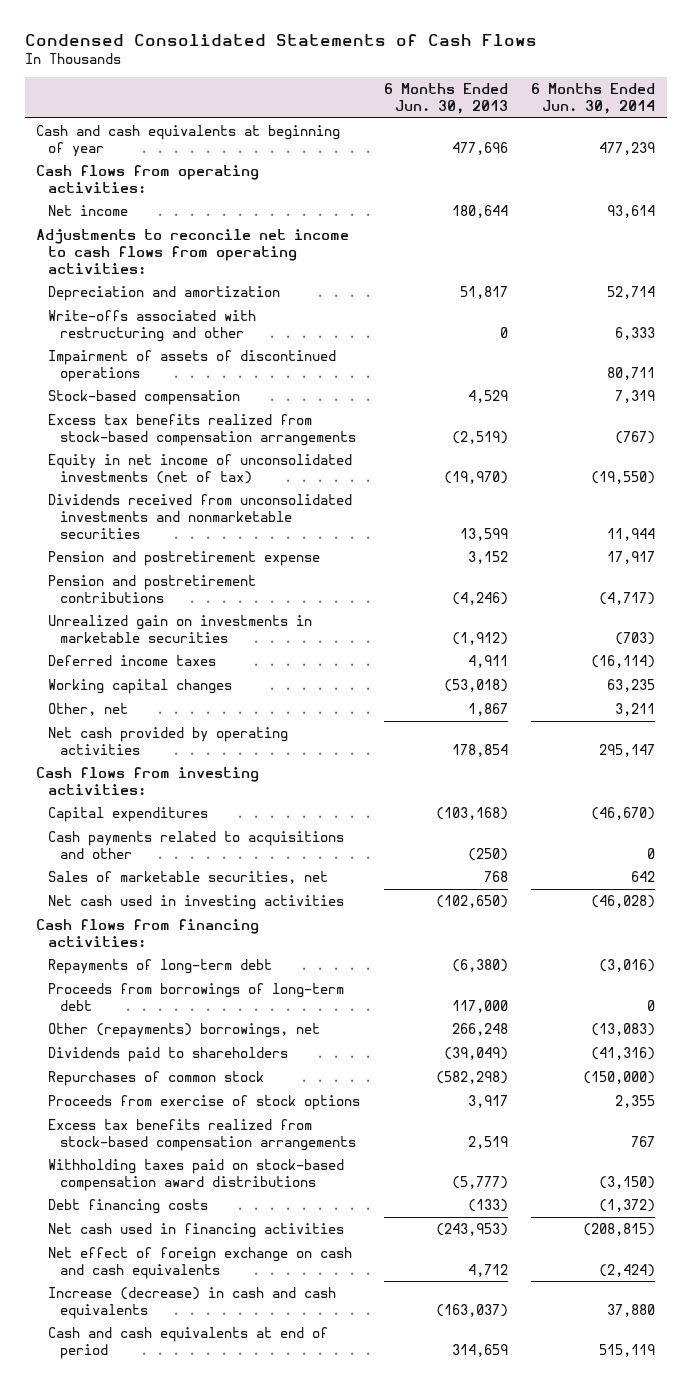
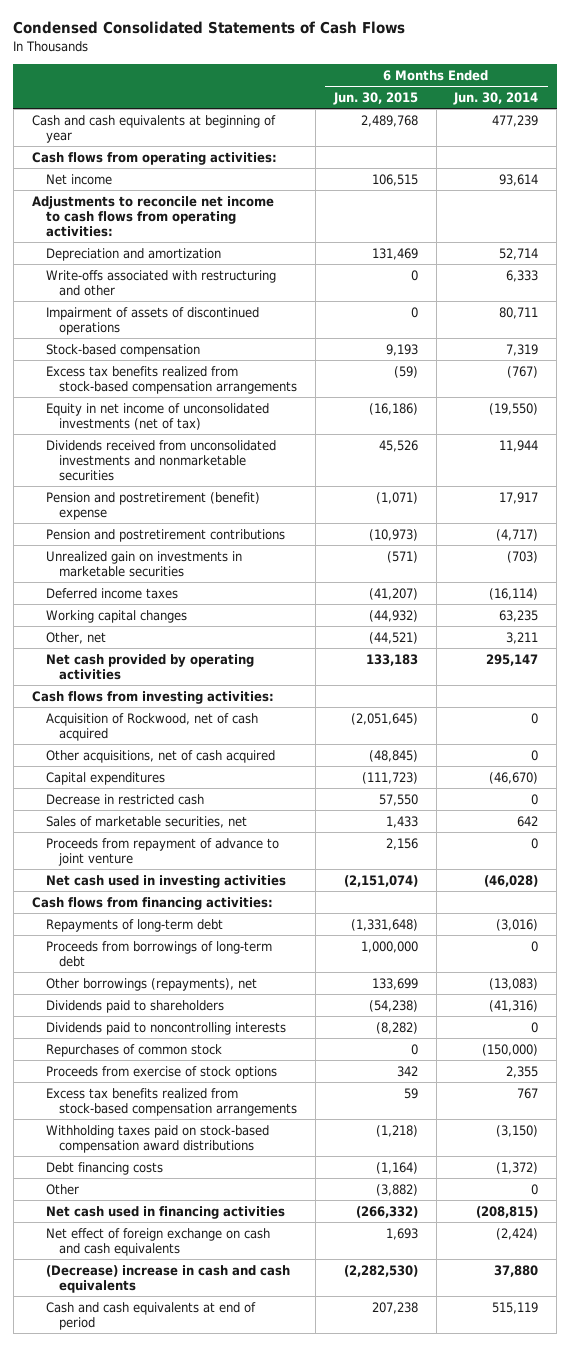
[383,83,508,115] 6 Months Ended Jun. 30, 2013 -> none
none -> [332,91,418,105] Jun. 30, 2015
[48,550,321,566] Pension and postretirement expense -> [45,491,260,520] Pension and postretirement (benefit) expense
none -> [45,712,258,741] Acquisition of Rockwood, net of cash acquired
none -> [45,749,275,763] Other acquisitions, net of cash acquired
[48,830,345,859] Cash payments related to acquisitions and other -> none
none -> [45,793,204,805] Decrease in restricted cash
none -> [45,837,279,866] Proceeds from repayment of advance to joint venture
[48,1022,321,1038] Other (repayments) borrowings, net -> [45,977,257,991] Other borrowings (repayments), net
none -> [45,1021,286,1035] Dividends paid to noncontrolling interests
none -> [45,1183,79,1195] Other
[48,1286,337,1319] Increase (decrease) in cash and cash equivalents -> [45,1264,290,1293] (Decrease) increase in cash and cash equivalents

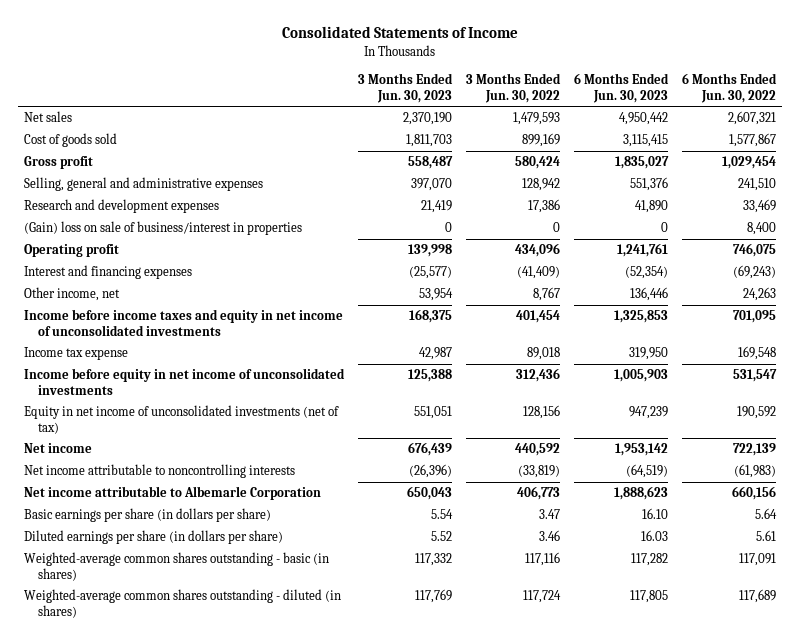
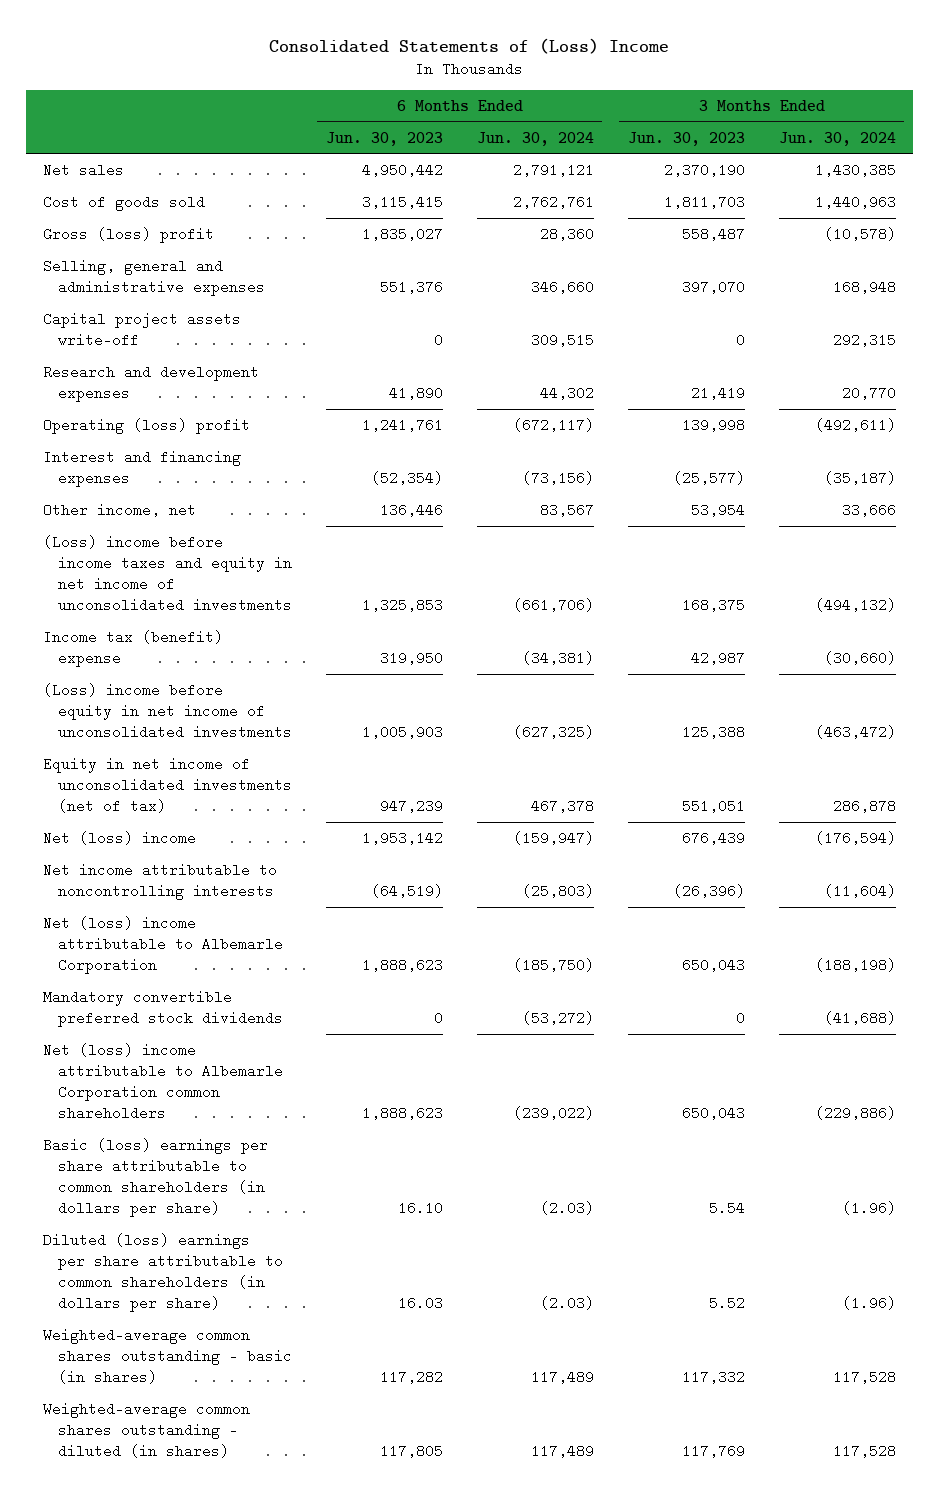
[282,26,519,39] Consolidated Statements of Income -> [269,37,670,54] Consolidated Statements of (Loss) Income
[466,73,562,103] 3 Months Ended Jun. 30, 2022 -> none
[681,73,777,103] 6 Months Ended Jun. 30, 2022 -> none
none -> [476,131,594,146] Jun. 30, 2024
none -> [778,131,896,146] Jun. 30, 2024
[24,156,94,170] Gross profit -> [42,226,214,243] Gross (loss) profit
none -> [42,311,241,348] Capital project assets write-off
[24,221,303,236] (Gain) loss on sale of business/interest in properties -> none
[24,244,120,258] Operating profit -> [42,417,250,434] Operating (loss) profit
[24,309,344,336] Income before income taxes and equity in net income of unconsolidated investments -> [42,534,292,613] (Loss) income before income taxes and equity in net income of unconsolidated investments
[24,347,129,361] Income tax expense -> [42,629,223,668] Income tax (benefit) expense
[24,368,346,395] Income before equity in net income of unconsolidated investments -> [42,682,292,740] (Loss) income before equity in net income of unconsolidated investments
[24,443,93,454] Net income -> [42,830,196,845] Net (loss) income
[24,486,322,501] Net income attributable to Albemarle Corporation -> [42,915,283,975] Net (loss) income attributable to Albemarle Corporation
none -> [42,989,283,1028] Mandatory convertible preferred stock dividends
none -> [42,1042,283,1121] Net (loss) income attributable to Albemarle Corporation common shareholders
[24,508,272,523] Basic earnings per share (in dollars per share) -> [42,1137,268,1218] Basic (loss) earnings per share attributable to common shareholders (in dollars per share)
[24,530,284,545] Diluted earnings per share (in dollars per share) -> [42,1232,283,1313] Diluted (loss) earnings per share attributable to common shareholders (in dollars per share)

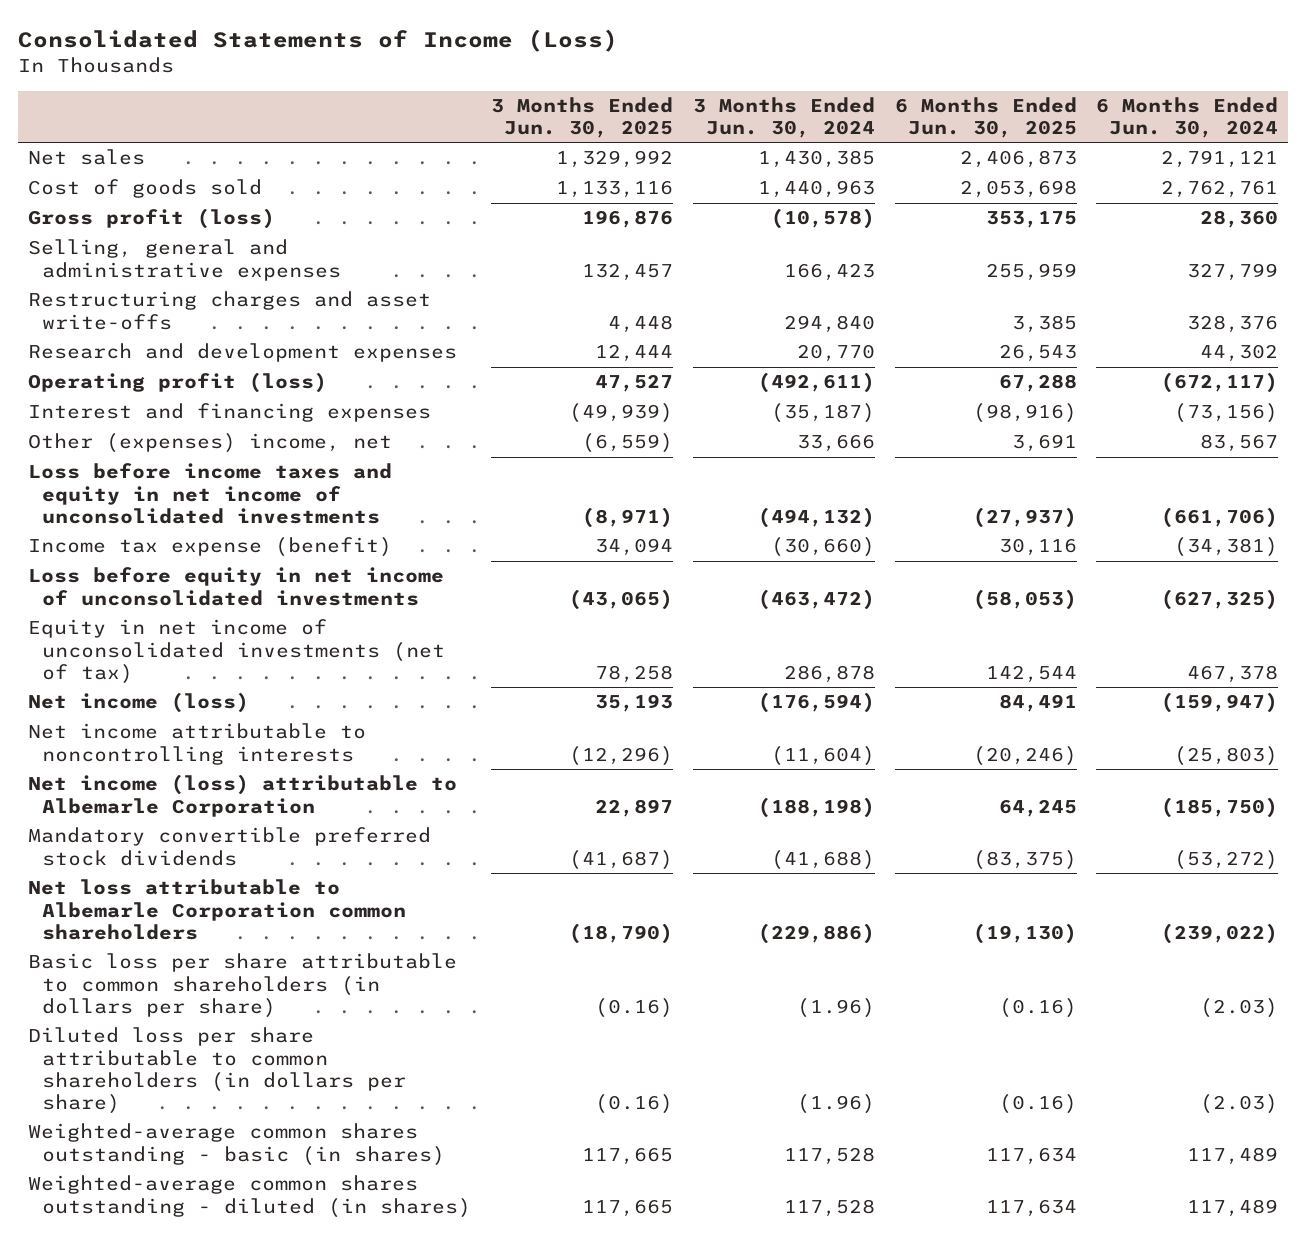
[269,37,670,54] Consolidated Statements of (Loss) Income -> [18,29,619,53] Consolidated Statements of Income (Loss)
[325,131,443,146] Jun. 30, 2023 -> none
[627,131,745,146] Jun. 30, 2023 -> none
none -> [490,96,673,139] 3 Months Ended Jun. 30, 2025
none -> [894,96,1077,139] 6 Months Ended Jun. 30, 2025
[42,311,241,348] Capital project assets write-off -> none
[42,226,214,243] Gross (loss) profit -> [28,208,276,230] Gross profit (loss)
[530,280,594,295] 346,660 -> [1187,262,1279,281] 327,799
[832,280,896,295] 168,948 -> [783,262,875,281] 166,423
none -> [28,291,432,330] Restructuring charges and asset write-offs
[42,417,250,434] Operating (loss) profit -> [28,372,328,394] Operating profit (loss)
[42,502,196,517] Other income, net -> [28,433,393,454] Other (expenses) income, net
[42,534,292,613] (Loss) income before income taxes and equity in net income of unconsolidated investments -> [28,463,393,524] Loss before income taxes and equity in net income of unconsolidated investments
[42,629,223,668] Income tax (benefit) expense -> [28,537,393,558] Income tax expense (benefit)
[42,682,292,740] (Loss) income before equity in net income of unconsolidated investments -> [28,567,445,606] Loss before equity in net income of unconsolidated investments
[42,830,196,845] Net (loss) income -> [28,692,250,714] Net income (loss)
[42,915,283,975] Net (loss) income attributable to Albemarle Corporation -> [28,774,458,817] Net income (loss) attributable to Albemarle Corporation
[42,1042,283,1121] Net (loss) income attributable to Albemarle Corporation common shareholders -> [28,879,407,940] Net loss attributable to Albemarle Corporation common shareholders
[42,1137,268,1218] Basic (loss) earnings per share attributable to common shareholders (in dollars per share) -> [28,953,458,1018] Basic loss per share attributable to common shareholders (in dollars per share)
[42,1232,283,1313] Diluted (loss) earnings per share attributable to common shareholders (in dollars per share) -> [28,1027,407,1115] Diluted loss per share attributable to common shareholders (in dollars per share)

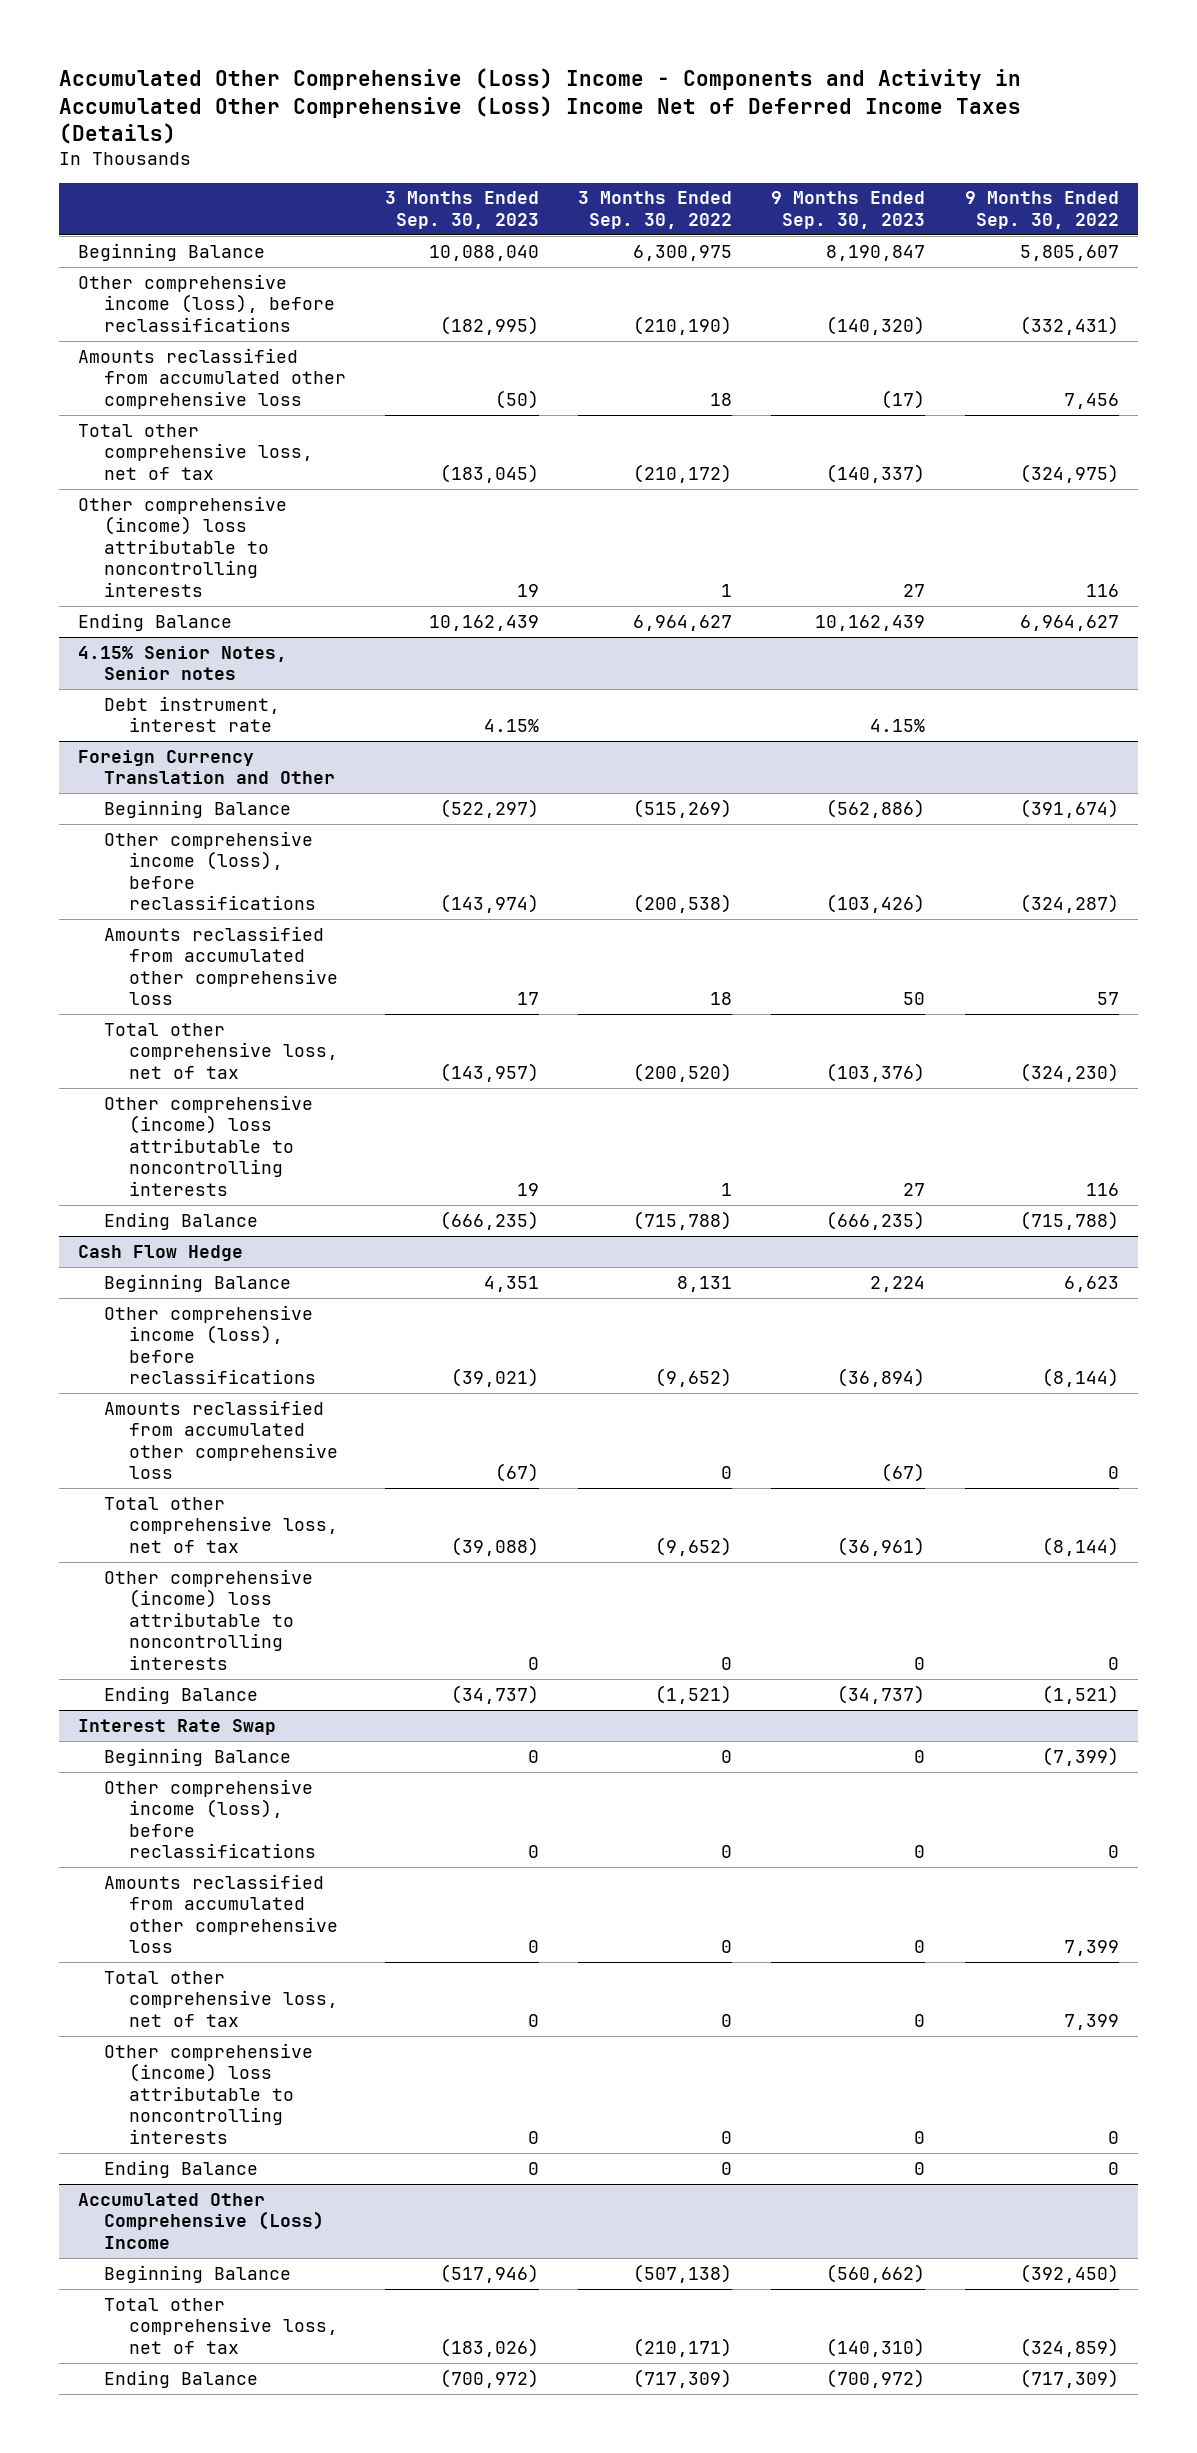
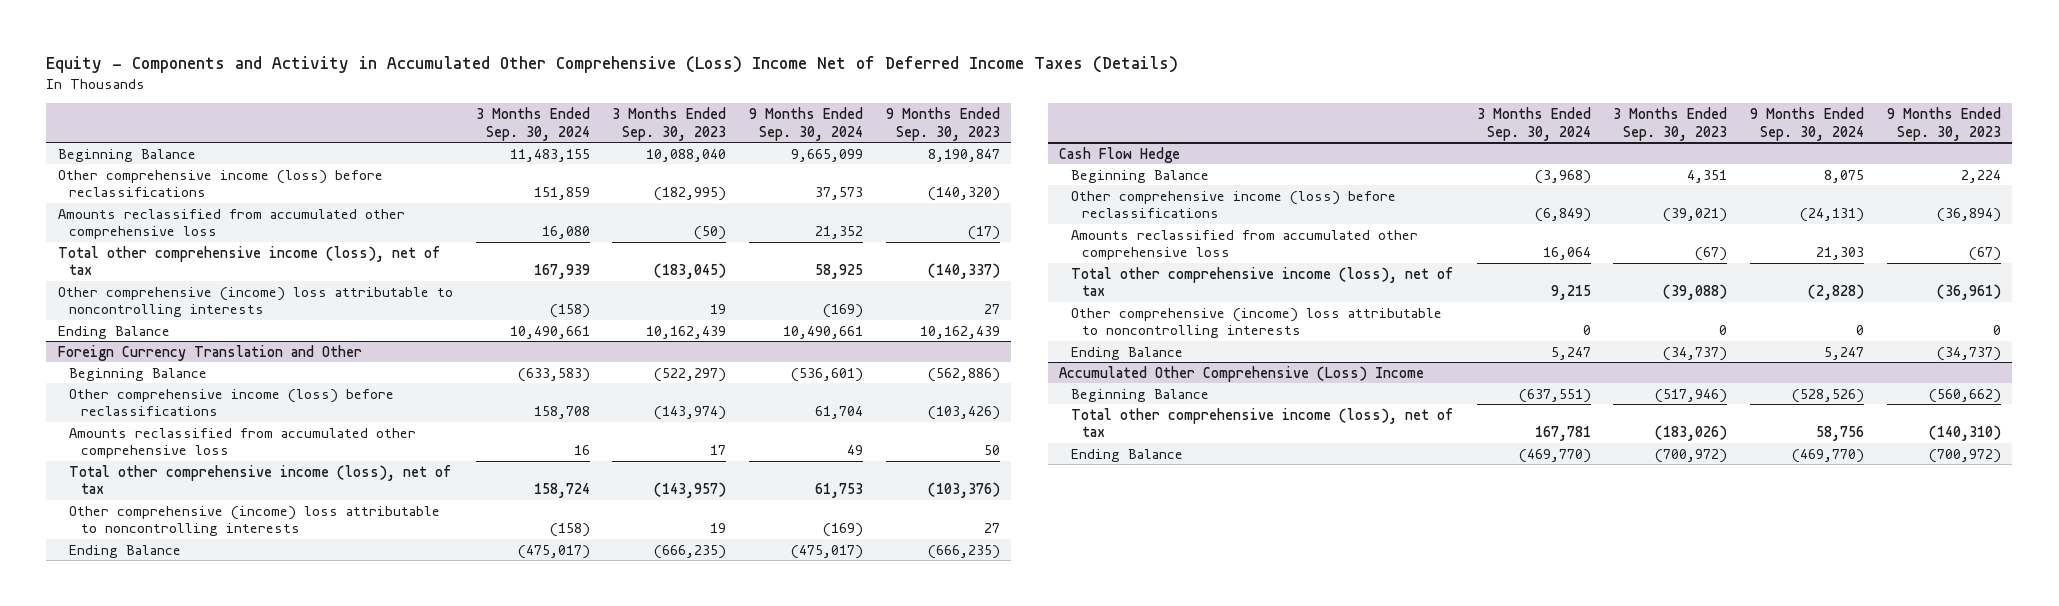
[58,68,1021,145] Accumulated Other Comprehensive (Loss) Income - Components and Activity in Accumulated Other Comprehensive (Loss) Income Net of Deferred Income Taxes (Details) -> [46,56,1179,74] Equity - Components and Activity in Accumulated Other Comprehensive (Loss) Income Net of Deferred Income Taxes (Details)
[578,191,733,229] 3 Months Ended Sep. 30, 2022 -> none
[964,191,1119,229] 9 Months Ended Sep. 30, 2022 -> none
none -> [475,107,590,141] 3 Months Ended Sep. 30, 2024
none -> [749,107,864,141] 9 Months Ended Sep. 30, 2024
[78,273,335,332] Other comprehensive income (loss), before reclassifications -> [57,169,383,198] Other comprehensive income (loss) before reclassifications
[78,423,313,480] Total other comprehensive loss, net of tax -> [57,245,440,276] Total other comprehensive income (loss), net of tax
[78,645,288,681] 4.15% Senior Notes, Senior notes -> none
[103,695,280,733] Debt instrument, interest rate -> none
[103,830,317,911] Other comprehensive income (loss), before reclassifications -> [69,388,395,417] Other comprehensive income (loss) before reclassifications
[103,1022,339,1079] Total other comprehensive loss, net of tax -> [69,464,452,495] Total other comprehensive income (loss), net of tax
[103,1304,317,1385] Other comprehensive income (loss), before reclassifications -> [1070,190,1396,219] Other comprehensive income (loss) before reclassifications
[103,1496,339,1553] Total other comprehensive loss, net of tax -> [1070,266,1453,297] Total other comprehensive income (loss), net of tax
[78,1718,277,1735] Interest Rate Swap -> none
[103,1747,291,1766] Beginning Balance -> none
[103,1778,317,1859] Other comprehensive income (loss), before reclassifications -> none
[103,1873,339,1954] Amounts reclassified from accumulated other comprehensive loss -> none
[103,1970,339,2027] Total other comprehensive loss, net of tax -> none
[103,2042,313,2145] Other comprehensive (income) loss attributable to noncontrolling interests -> none
[103,2159,258,2178] Ending Balance -> none
[103,2297,339,2354] Total other comprehensive loss, net of tax -> [1070,407,1453,438] Total other comprehensive income (loss), net of tax

